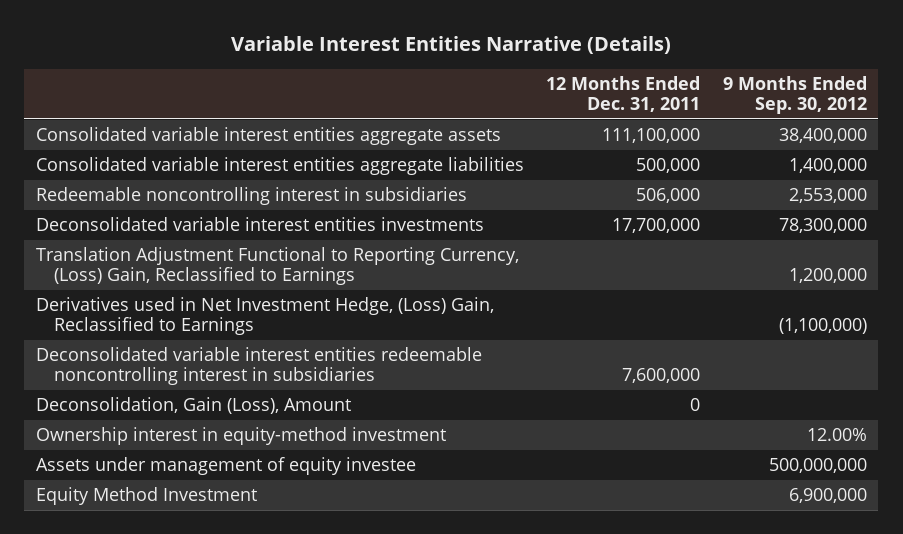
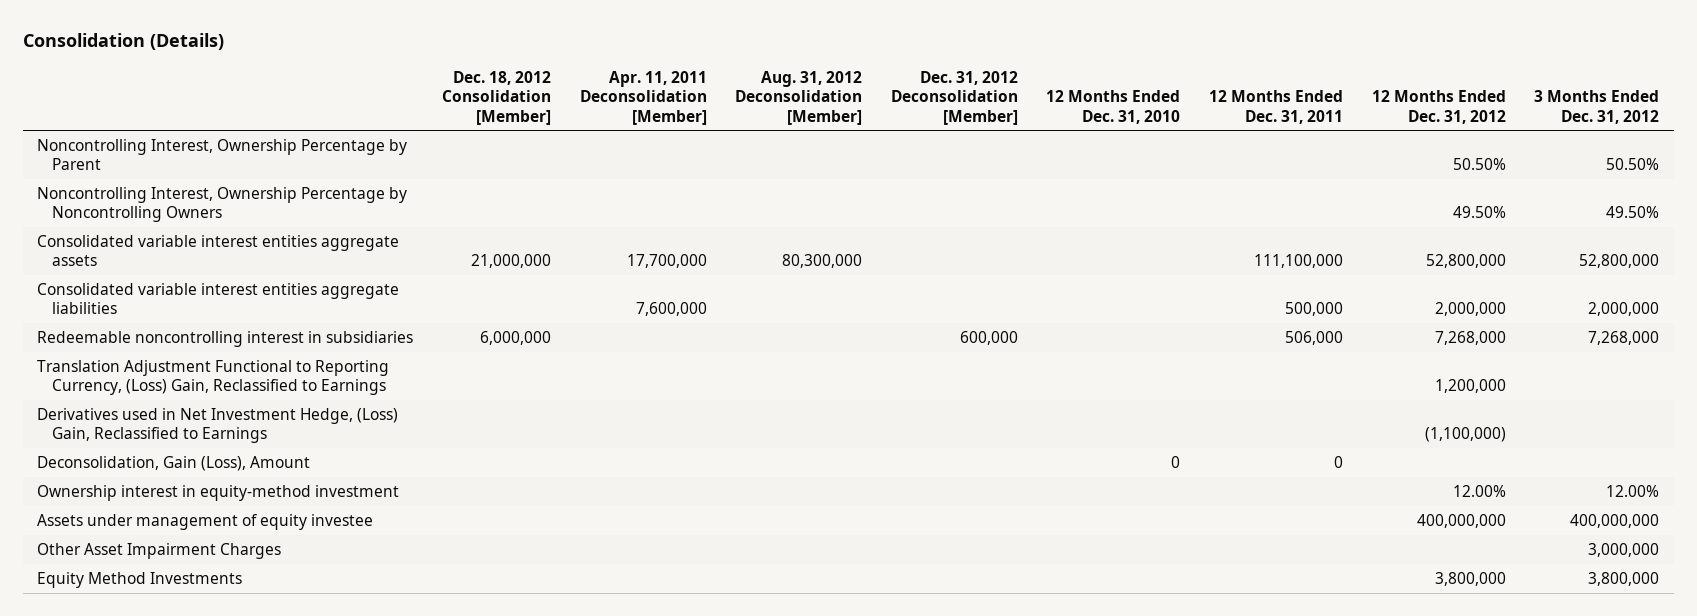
[231,36,672,55] Variable Interest Entities Narrative (Details) -> [22,33,224,51] Consolidation (Details)
[723,76,868,115] 9 Months Ended Sep. 30, 2012 -> none
none -> [441,70,551,125] Dec. 18, 2012 Consolidation [Member]
none -> [579,70,707,125] Apr. 11, 2011 Deconsolidation [Member]
none -> [735,70,863,125] Aug. 31, 2012 Deconsolidation [Member]
none -> [890,70,1018,125] Dec. 31, 2012 Deconsolidation [Member]
none -> [1046,90,1181,124] 12 Months Ended Dec. 31, 2010
none -> [1371,90,1506,124] 12 Months Ended Dec. 31, 2012
none -> [1534,90,1660,124] 3 Months Ended Dec. 31, 2012
none -> [37,138,408,171] Noncontrolling Interest, Ownership Percentage by Parent
none -> [37,186,408,223] Noncontrolling Interest, Ownership Percentage by Noncontrolling Owners
[35,217,484,232] Deconsolidated variable interest entities investments -> none
[35,347,482,386] Deconsolidated variable interest entities redeemable noncontrolling interest in subsidiaries -> none
none -> [37,542,282,559] Other Asset Impairment Charges
[35,487,257,506] Equity Method Investment -> [37,571,243,588] Equity Method Investments

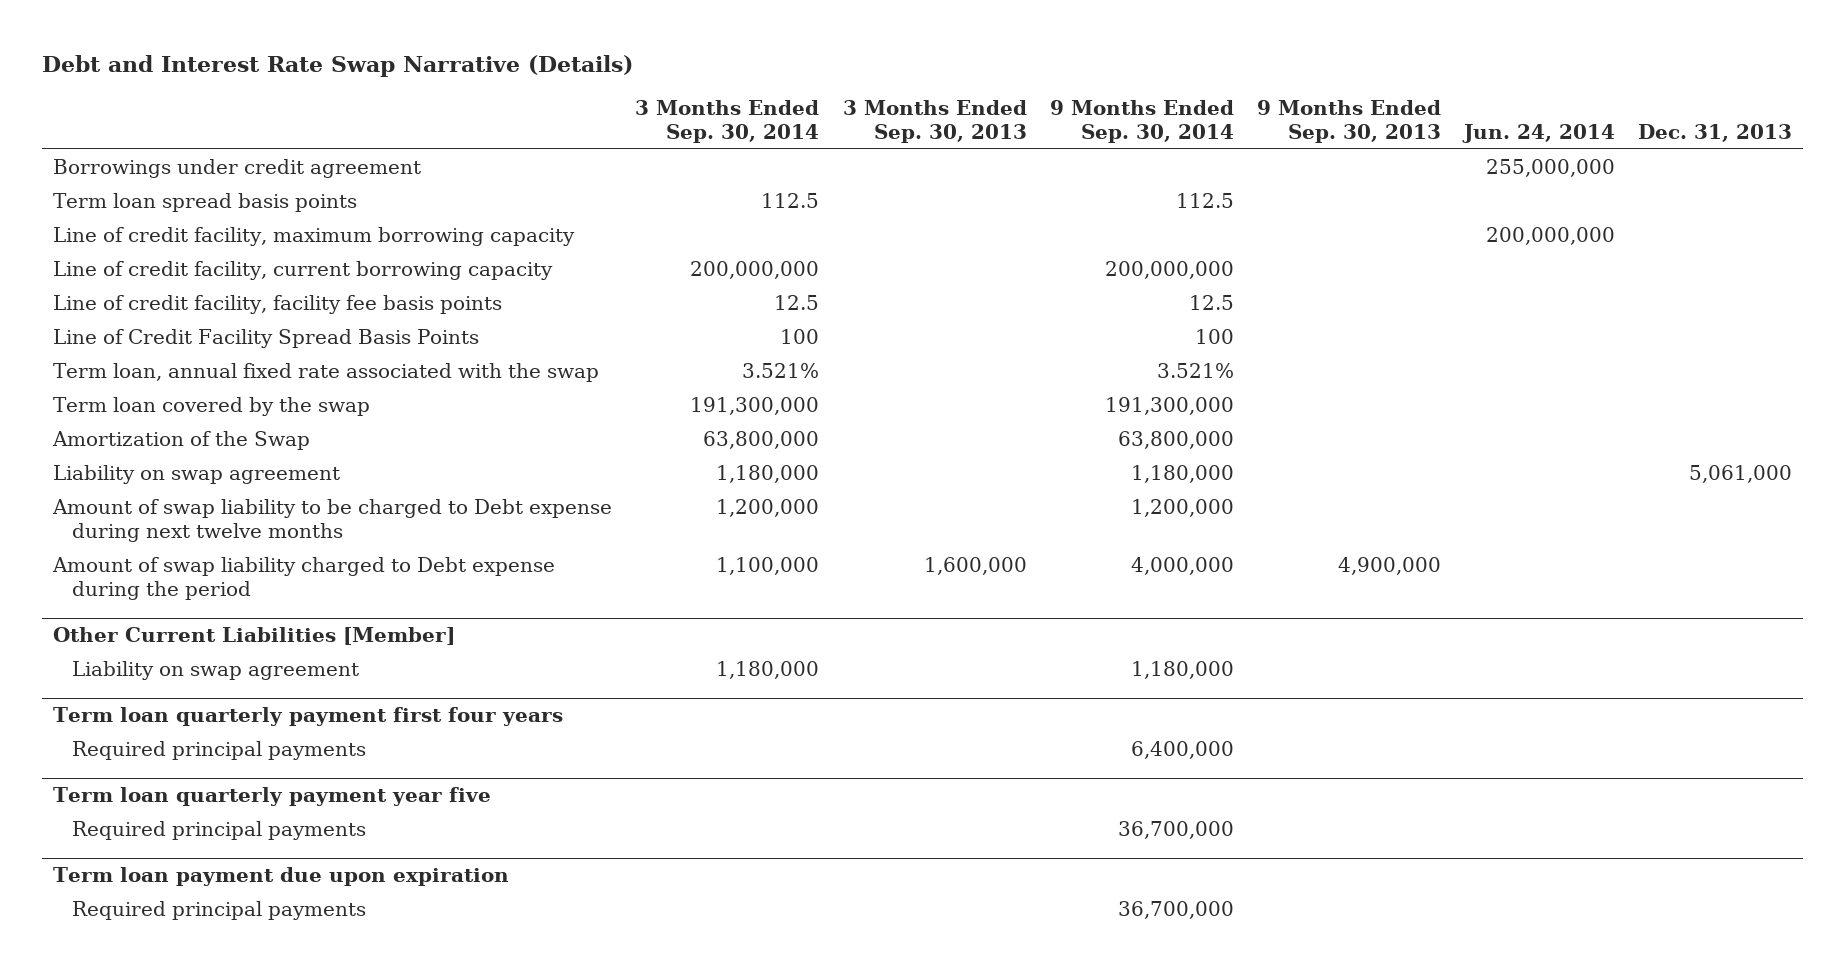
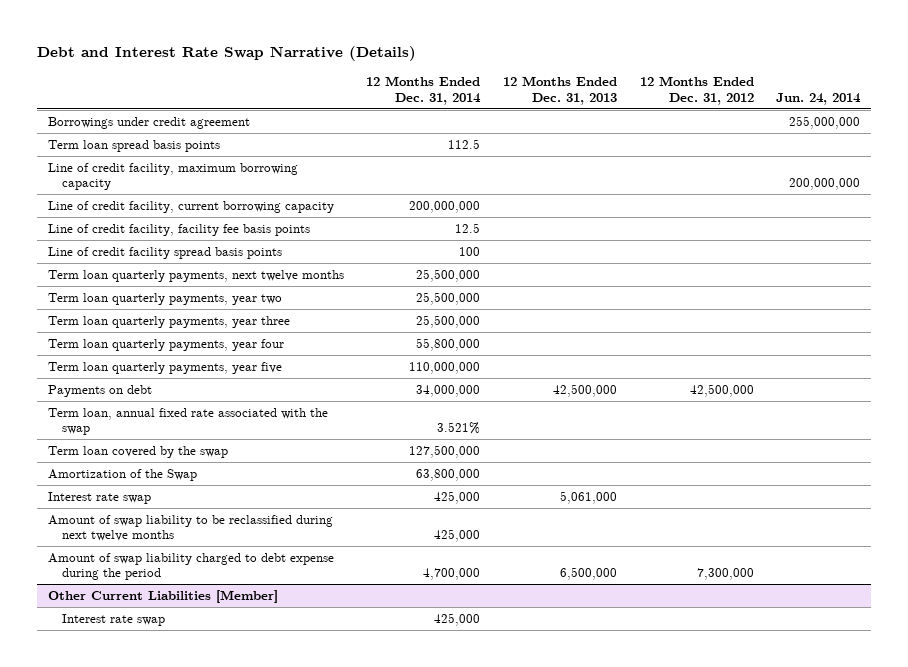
[635,99,820,144] 3 Months Ended Sep. 30, 2014 -> none
[842,99,1027,144] 3 Months Ended Sep. 30, 2013 -> none
[1049,99,1234,144] 9 Months Ended Sep. 30, 2014 -> none
[1256,99,1441,144] 9 Months Ended Sep. 30, 2013 -> none
[1637,124,1792,143] Dec. 31, 2013 -> none
none -> [366,76,482,105] 12 Months Ended Dec. 31, 2014
none -> [502,76,617,105] 12 Months Ended Dec. 31, 2013
none -> [639,76,754,105] 12 Months Ended Dec. 31, 2012
[53,328,480,348] Line of Credit Facility Spread Basis Points -> [47,247,282,260] Line of credit facility spread basis points
none -> [47,270,344,283] Term loan quarterly payments, next twelve months
none -> [47,293,282,306] Term loan quarterly payments, year two
none -> [47,316,290,329] Term loan quarterly payments, year three
none -> [47,339,284,352] Term loan quarterly payments, year four
none -> [47,362,282,375] Term loan quarterly payments, year five
none -> [47,385,152,398] Payments on debt
[53,464,341,484] Liability on swap agreement -> [47,492,151,505] Interest rate swap
[52,498,613,542] Amount of swap liability to be charged to Debt expense during next twelve months -> [47,515,333,542] Amount of swap liability to be reclassified during next twelve months
[52,556,556,600] Amount of swap liability charged to Debt expense during the period -> [47,553,334,581] Amount of swap liability charged to debt expense during the period
[53,706,564,726] Term loan quarterly payment first four years -> none
[72,740,367,760] Required principal payments -> none
[53,786,492,806] Term loan quarterly payment year five -> none
[72,820,367,840] Required principal payments -> none
[53,866,510,886] Term loan payment due upon expiration -> none
[72,900,367,920] Required principal payments -> none
[72,660,360,680] Liability on swap agreement -> [61,614,165,627] Interest rate swap

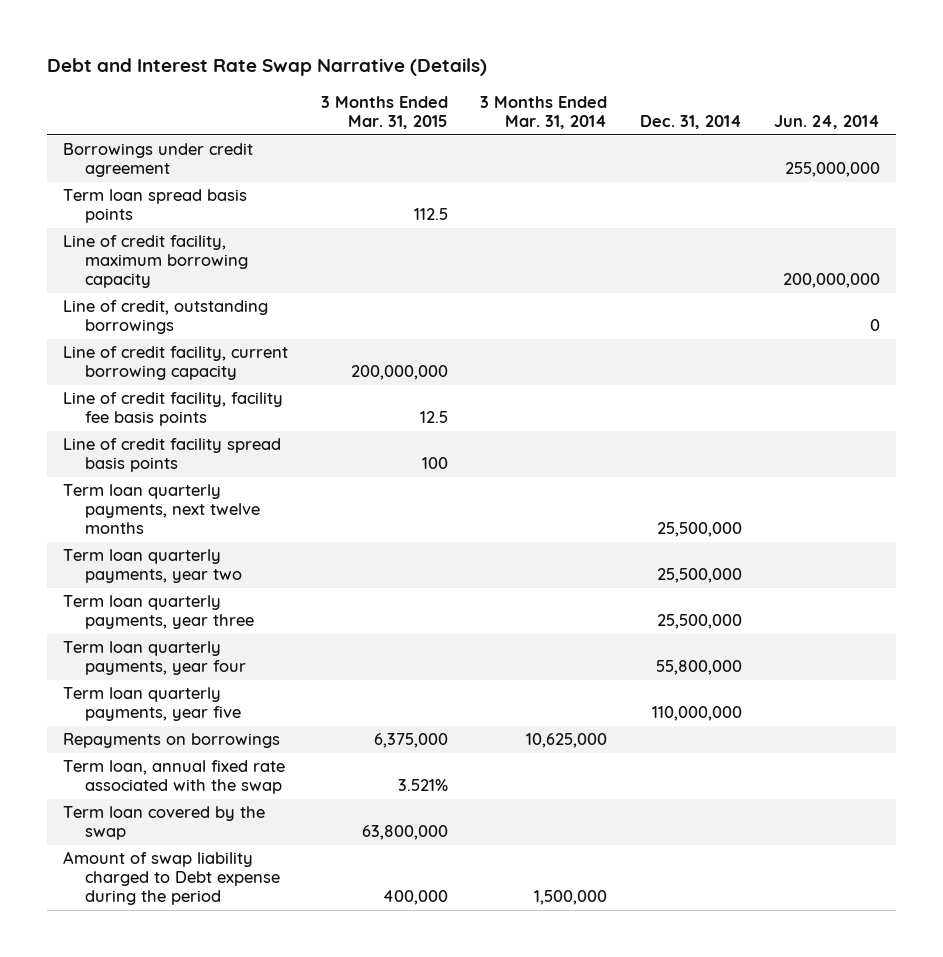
[366,76,482,105] 12 Months Ended Dec. 31, 2014 -> none
[502,76,617,105] 12 Months Ended Dec. 31, 2013 -> none
[639,76,754,105] 12 Months Ended Dec. 31, 2012 -> none
none -> [320,95,448,129] 3 Months Ended Mar. 31, 2015
none -> [480,95,608,129] 3 Months Ended Mar. 31, 2014
none -> [639,114,742,129] Dec. 31, 2014
none -> [63,300,269,335] Line of credit, outstanding borrowings
[47,385,152,398] Payments on debt -> [63,733,281,749] Repayments on borrowings
[47,469,197,482] Amortization of the Swap -> none
[47,492,151,505] Interest rate swap -> none
[47,515,333,542] Amount of swap liability to be reclassified during next twelve months -> none
[47,590,278,604] Other Current Liabilities [Member] -> none
[61,614,165,627] Interest rate swap -> none
[47,553,334,581] Amount of swap liability charged to debt expense during the period -> [63,851,281,906] Amount of swap liability charged to Debt expense during the period

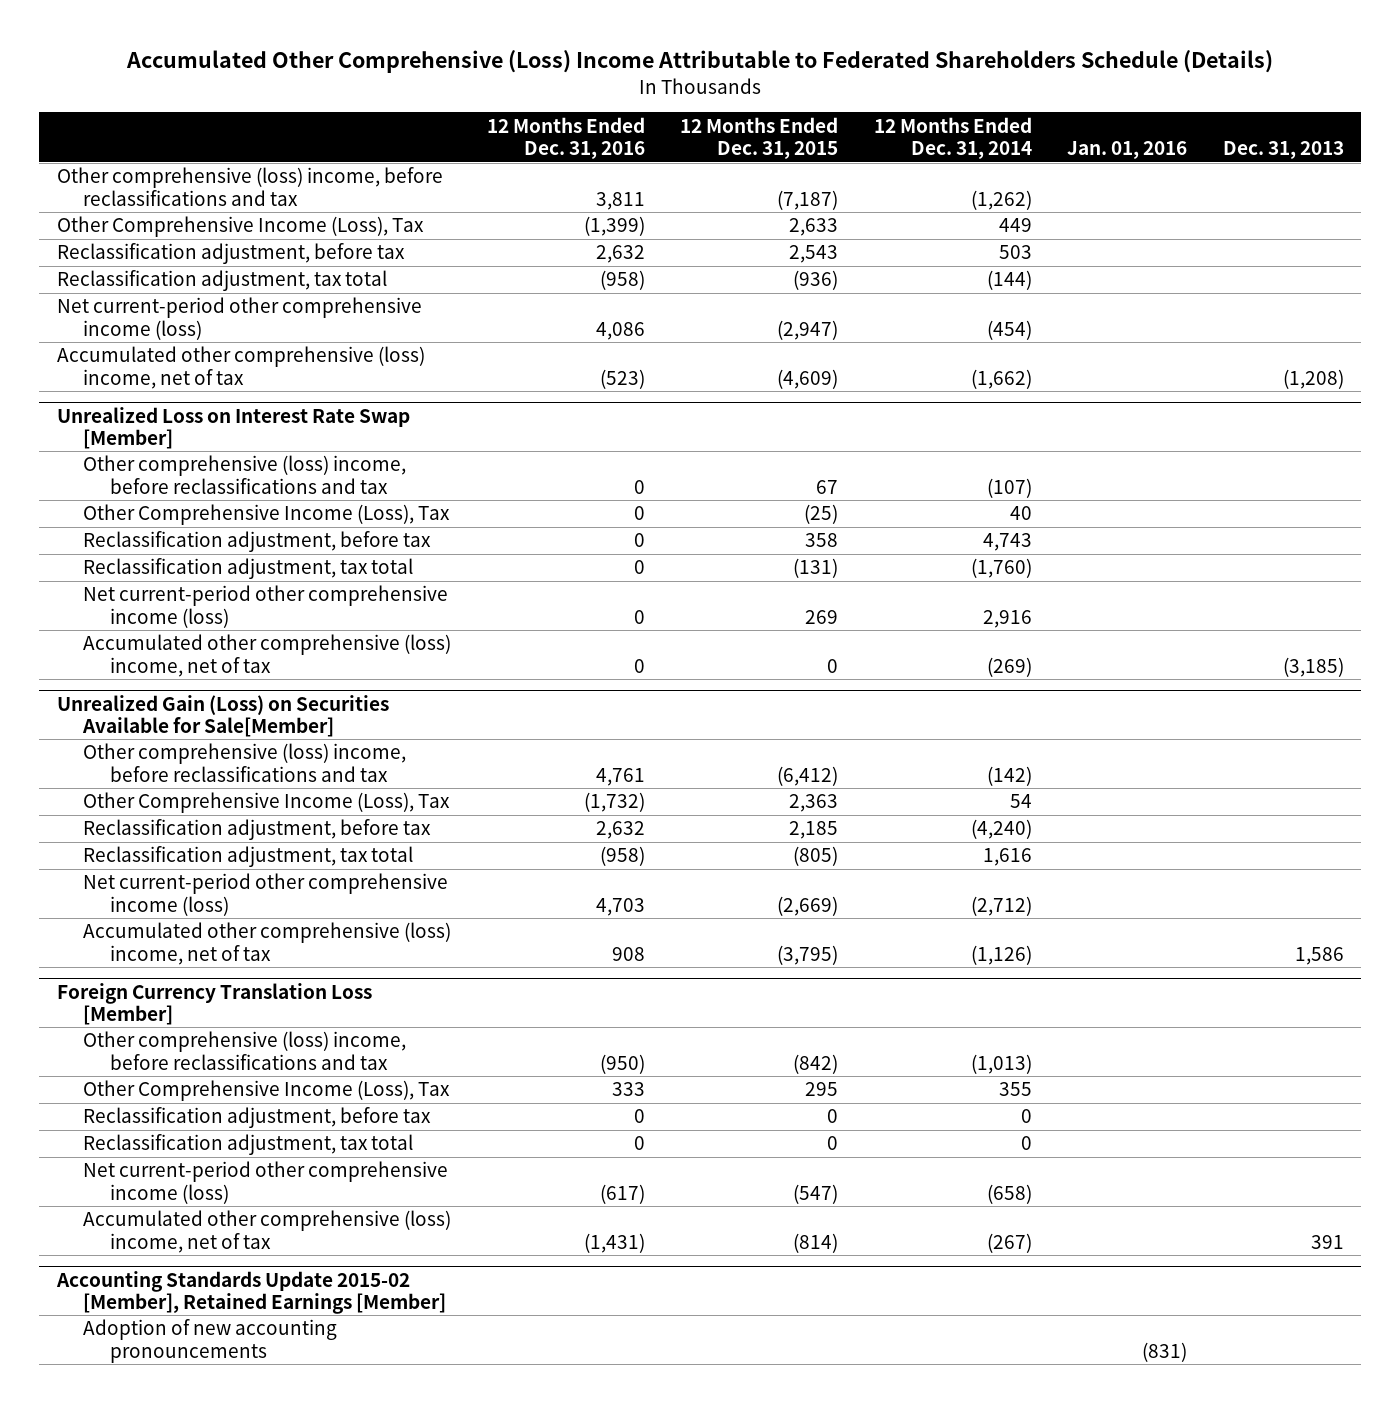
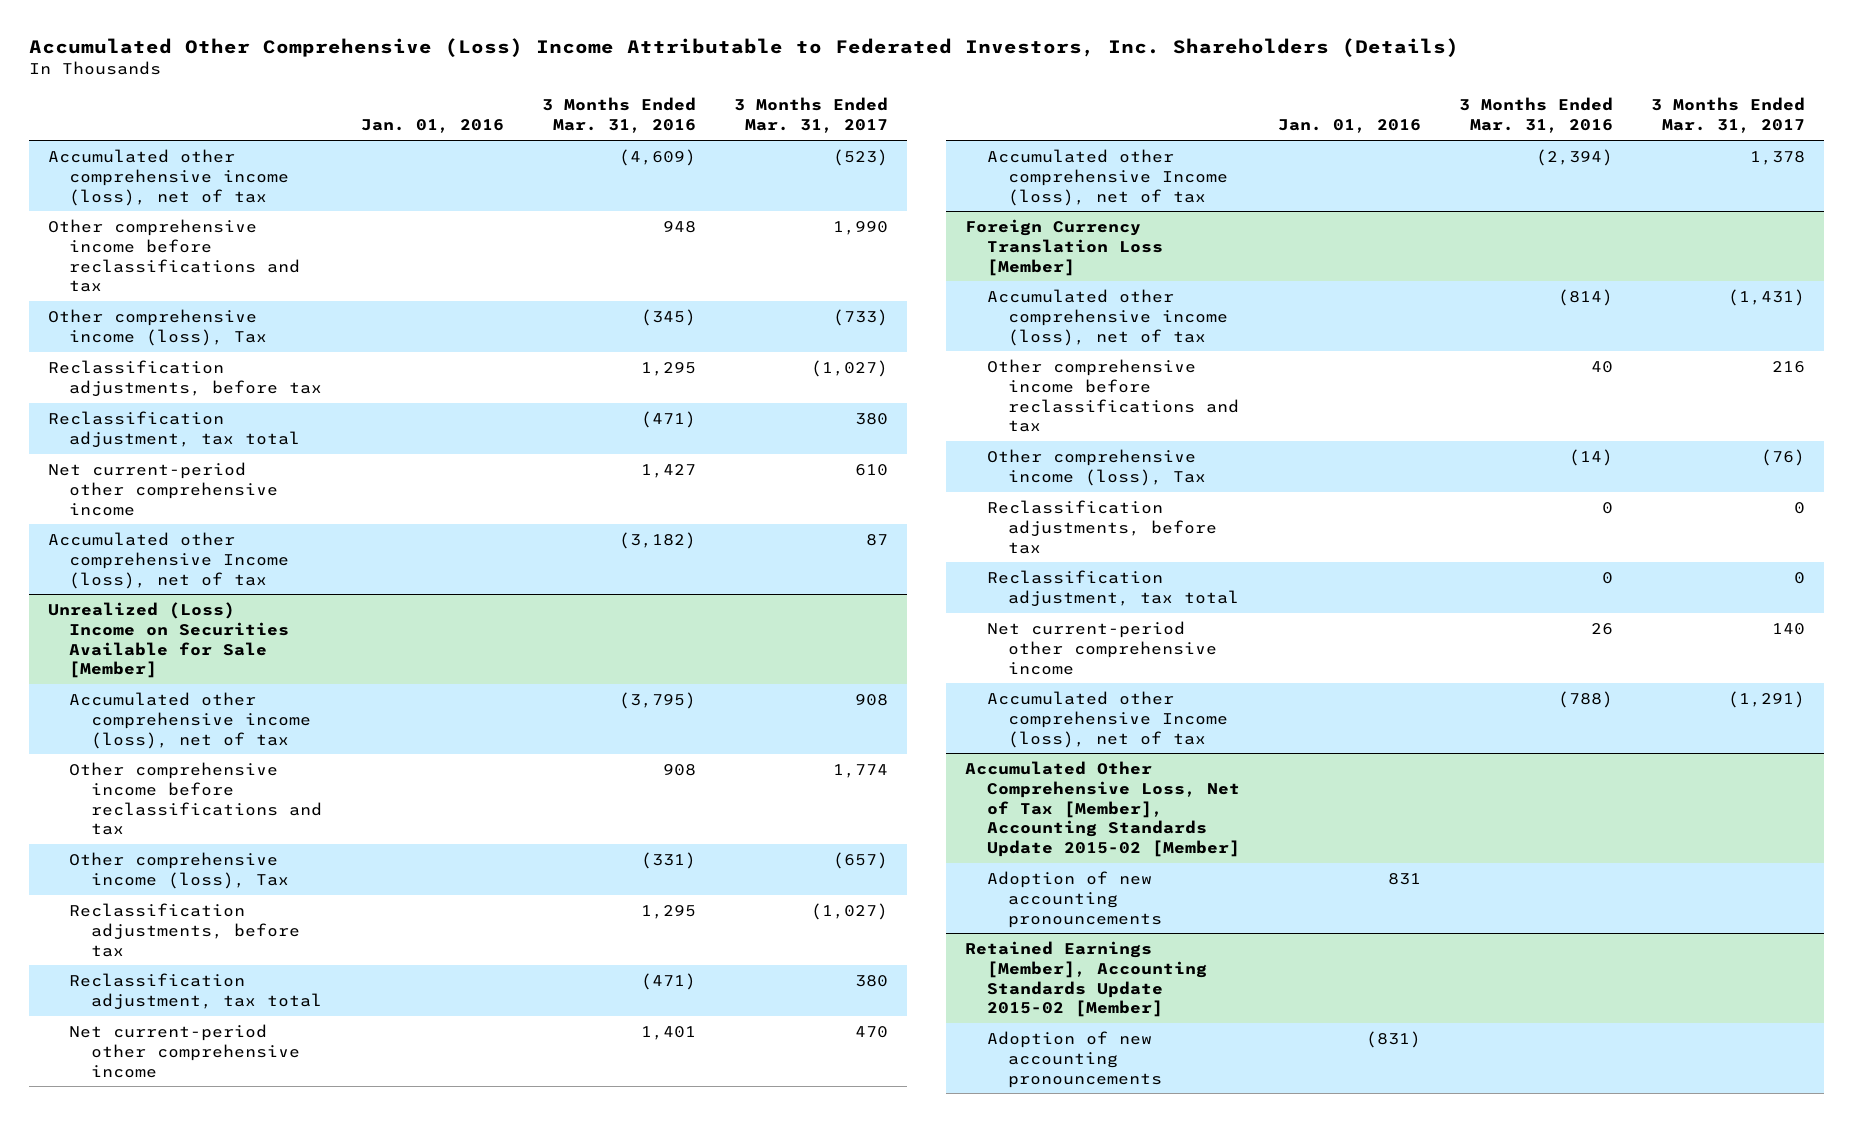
[126,50,1274,74] Accumulated Other Comprehensive (Loss) Income Attributable to Federated Shareholders Schedule (Details) -> [28,37,1459,57] Accumulated Other Comprehensive (Loss) Income Attributable to Federated Investors, Inc. Shareholders (Details)
[486,116,645,160] 12 Months Ended Dec. 31, 2016 -> none
[680,116,839,160] 12 Months Ended Dec. 31, 2015 -> none
[873,116,1032,160] 12 Months Ended Dec. 31, 2014 -> none
[1222,141,1344,160] Dec. 31, 2013 -> none
none -> [541,97,696,134] 3 Months Ended Mar. 31, 2016
none -> [733,97,888,134] 3 Months Ended Mar. 31, 2017
none -> [47,148,290,206] Accumulated other comprehensive income (loss), net of tax
[56,167,443,206] Other comprehensive (loss) income, before reclassifications and tax -> [47,218,301,293] Other comprehensive income before reclassifications and tax
[56,216,424,238] Other Comprehensive Income (Loss), Tax -> [47,308,268,346] Other comprehensive income (loss), Tax
[56,243,405,265] Reclassification adjustment, before tax -> [47,359,323,397] Reclassification adjustments, before tax
[56,406,410,449] Unrealized Loss on Interest Rate Swap [Member] -> none
[83,455,407,494] Other comprehensive (loss) income, before reclassifications and tax -> none
[83,504,451,526] Other Comprehensive Income (Loss), Tax -> none
[83,531,432,553] Reclassification adjustment, before tax -> none
[83,558,414,580] Reclassification adjustment, tax total -> none
[83,585,449,628] Net current-period other comprehensive income (loss) -> none
[83,634,452,677] Accumulated other comprehensive (loss) income, net of tax -> none
[56,297,422,340] Net current-period other comprehensive income (loss) -> [47,461,279,516] Net current-period other comprehensive income
[56,346,425,389] Accumulated other comprehensive (loss) income, net of tax -> [47,531,290,589] Accumulated other comprehensive Income (loss), net of tax
[56,694,389,737] Unrealized Gain (Loss) on Securities Available for Sale[Member] -> [47,601,290,679] Unrealized (Loss) Income on Securities Available for Sale [Member]
none -> [69,691,312,749] Accumulated other comprehensive income (loss), net of tax
[83,743,407,782] Other comprehensive (loss) income, before reclassifications and tax -> [69,761,323,836] Other comprehensive income before reclassifications and tax
[83,792,451,814] Other Comprehensive Income (Loss), Tax -> [69,851,290,889] Other comprehensive income (loss), Tax
[83,819,432,841] Reclassification adjustment, before tax -> [69,902,301,957] Reclassification adjustments, before tax
[83,873,449,916] Net current-period other comprehensive income (loss) -> [69,1023,301,1078] Net current-period other comprehensive income
[83,922,452,965] Accumulated other comprehensive (loss) income, net of tax -> [986,148,1229,206] Accumulated other comprehensive Income (loss), net of tax
none -> [986,288,1229,346] Accumulated other comprehensive income (loss), net of tax
[83,1031,407,1070] Other comprehensive (loss) income, before reclassifications and tax -> [986,358,1240,433] Other comprehensive income before reclassifications and tax
[83,1080,451,1102] Other Comprehensive Income (Loss), Tax -> [986,448,1207,486] Other comprehensive income (loss), Tax
[83,1107,432,1129] Reclassification adjustment, before tax -> [986,499,1218,554] Reclassification adjustments, before tax
[83,1161,449,1204] Net current-period other comprehensive income (loss) -> [986,620,1218,675] Net current-period other comprehensive income
[83,1210,452,1253] Accumulated other comprehensive (loss) income, net of tax -> [986,690,1229,748] Accumulated other comprehensive Income (loss), net of tax
none -> [964,760,1240,858] Accumulated Other Comprehensive Loss, Net of Tax [Member], Accounting Standards Update 2015-02 [Member]
none -> [986,870,1163,928] Adoption of new accounting pronouncements
[55,1270,447,1314] Accounting Standards Update 2015-02 [Member], Retained Earnings [Member] -> [964,940,1207,1018] Retained Earnings [Member], Accounting Standards Update 2015-02 [Member]

